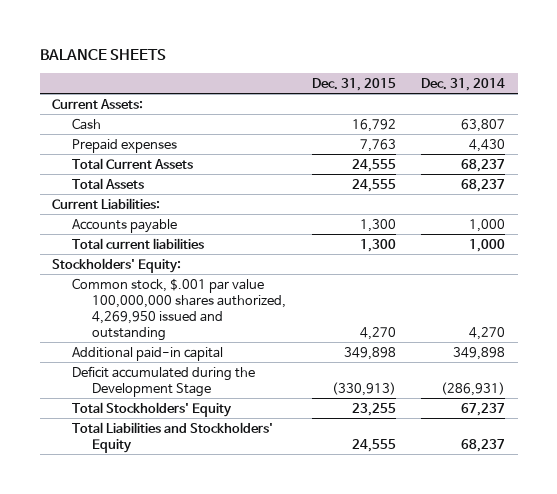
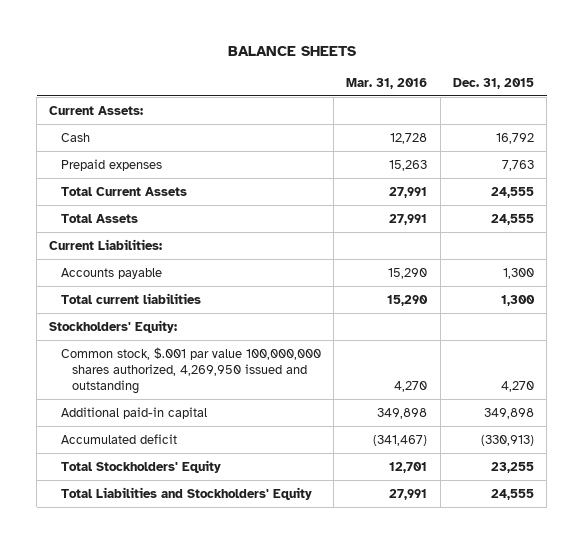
[420,77,505,91] Dec. 31, 2014 -> none
none -> [346,77,428,89] Mar. 31, 2016
[72,365,256,397] Deficit accumulated during the Development Stage -> [60,433,177,444] Accumulated deficit

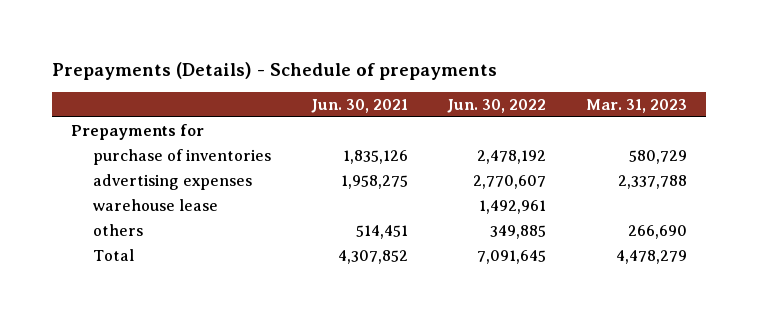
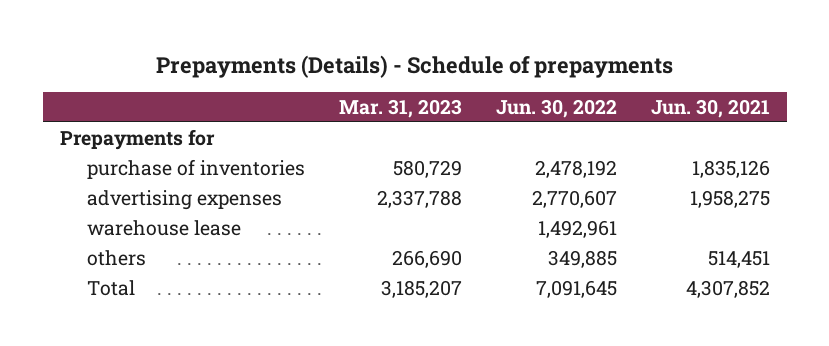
[615,249,687,264] 4,478,279 -> [380,279,462,298] 3,185,207

